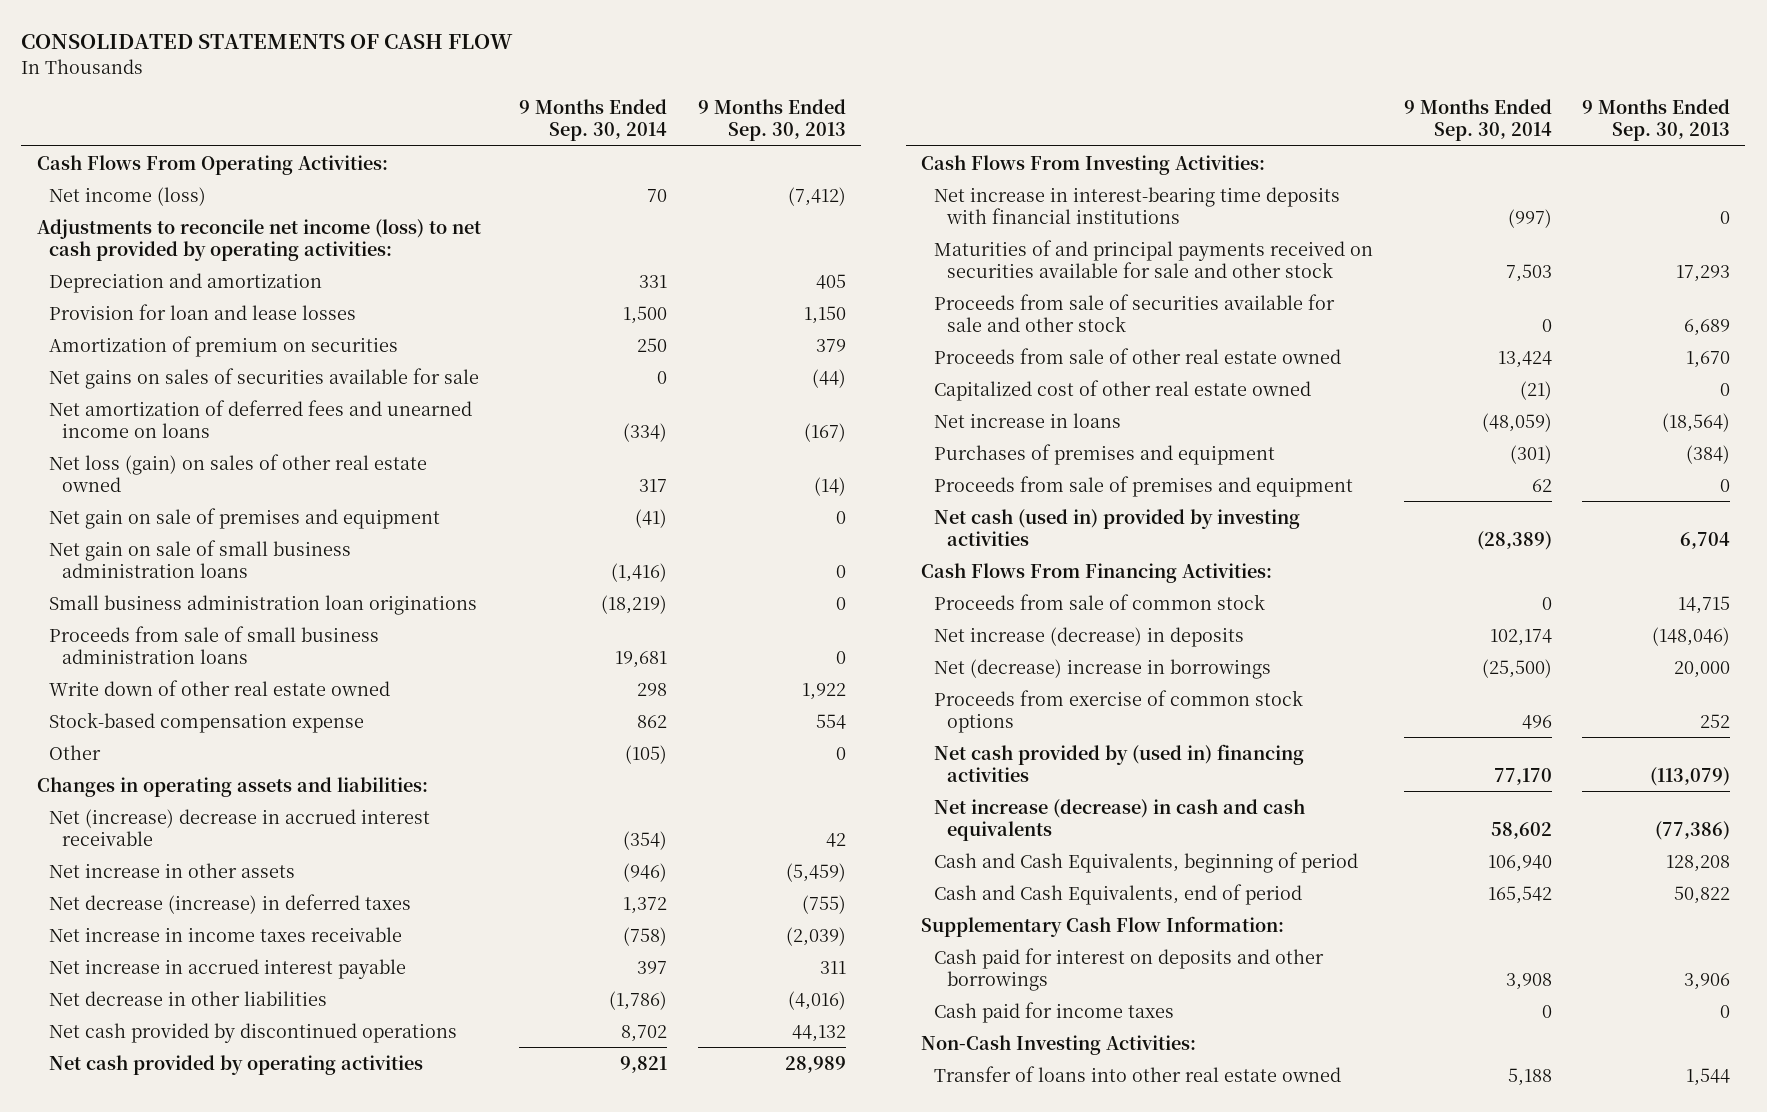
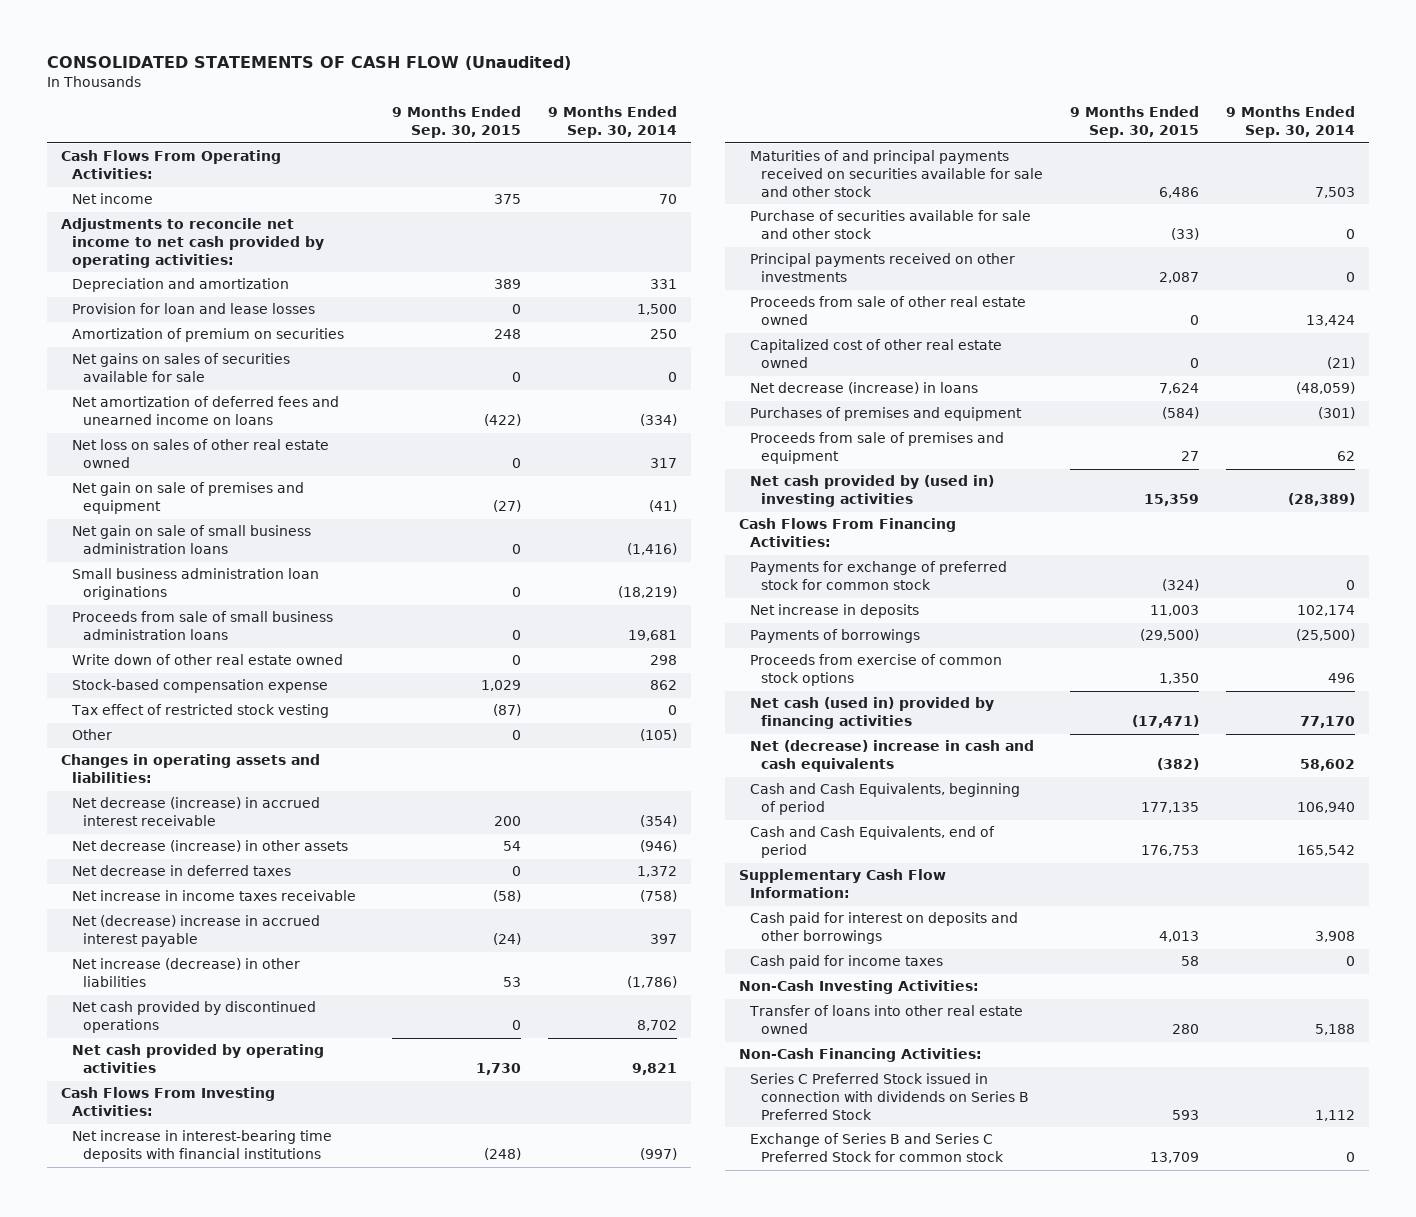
[21,34,514,50] CONSOLIDATED STATEMENTS OF CASH FLOW -> [47,56,572,71] CONSOLIDATED STATEMENTS OF CASH FLOW (Unaudited)
[697,99,846,142] 9 Months Ended Sep. 30, 2013 -> none
none -> [392,106,522,139] 9 Months Ended Sep. 30, 2015
[49,186,207,206] Net income (loss) -> [71,193,153,205] Net income
[36,218,481,261] Adjustments to reconcile net income (loss) to net cash provided by operating activities: -> [60,218,324,268] Adjustments to reconcile net income to net cash provided by operating activities:
[49,453,428,492] Net loss (gain) on sales of other real estate owned -> [71,439,329,468] Net loss on sales of other real estate owned
none -> [70,704,329,719] Tax effect of restricted stock vesting
[49,808,431,846] Net (increase) decrease in accrued interest receivable -> [71,797,320,826] Net decrease (increase) in accrued interest receivable
[49,862,296,878] Net increase in other assets -> [71,840,348,853] Net decrease (increase) in other assets
[49,893,412,914] Net decrease (increase) in deferred taxes -> [71,865,291,877] Net decrease in deferred taxes
[49,958,407,979] Net increase in accrued interest payable -> [71,915,320,947] Net (decrease) increase in accrued interest payable
[49,990,328,1006] Net decrease in other liabilities -> [71,958,300,987] Net increase (decrease) in other liabilities
[933,293,1335,332] Proceeds from sale of securities available for sale and other stock -> [749,210,1031,239] Purchase of securities available for sale and other stock
none -> [749,253,1015,282] Principal payments received on other investments
[933,412,1121,428] Net increase in loans -> [749,382,978,395] Net decrease (increase) in loans
[933,508,1300,546] Net cash (used in) provided by investing activities -> [749,475,994,507] Net cash provided by (used in) investing activities
[933,593,1265,610] Proceeds from sale of common stock -> none
none -> [749,561,1007,590] Payments for exchange of preferred stock for common stock
[933,626,1244,647] Net increase (decrease) in deposits -> [749,604,919,619] Net increase in deposits
[933,658,1271,679] Net (decrease) increase in borrowings -> [749,629,920,644] Payments of borrowings
[933,743,1304,782] Net cash provided by (used in) financing activities -> [749,697,994,729] Net cash (used in) provided by financing activities
[933,798,1305,841] Net increase (decrease) in cash and cash equivalents -> [749,740,1034,772] Net (decrease) increase in cash and cash equivalents
none -> [738,1048,982,1063] Non-Cash Financing Activities:
none -> [749,1073,1029,1120] Series C Preferred Stock issued in connection with dividends on Series B Preferred Stock
none -> [749,1133,1004,1162] Exchange of Series B and Series C Preferred Stock for common stock

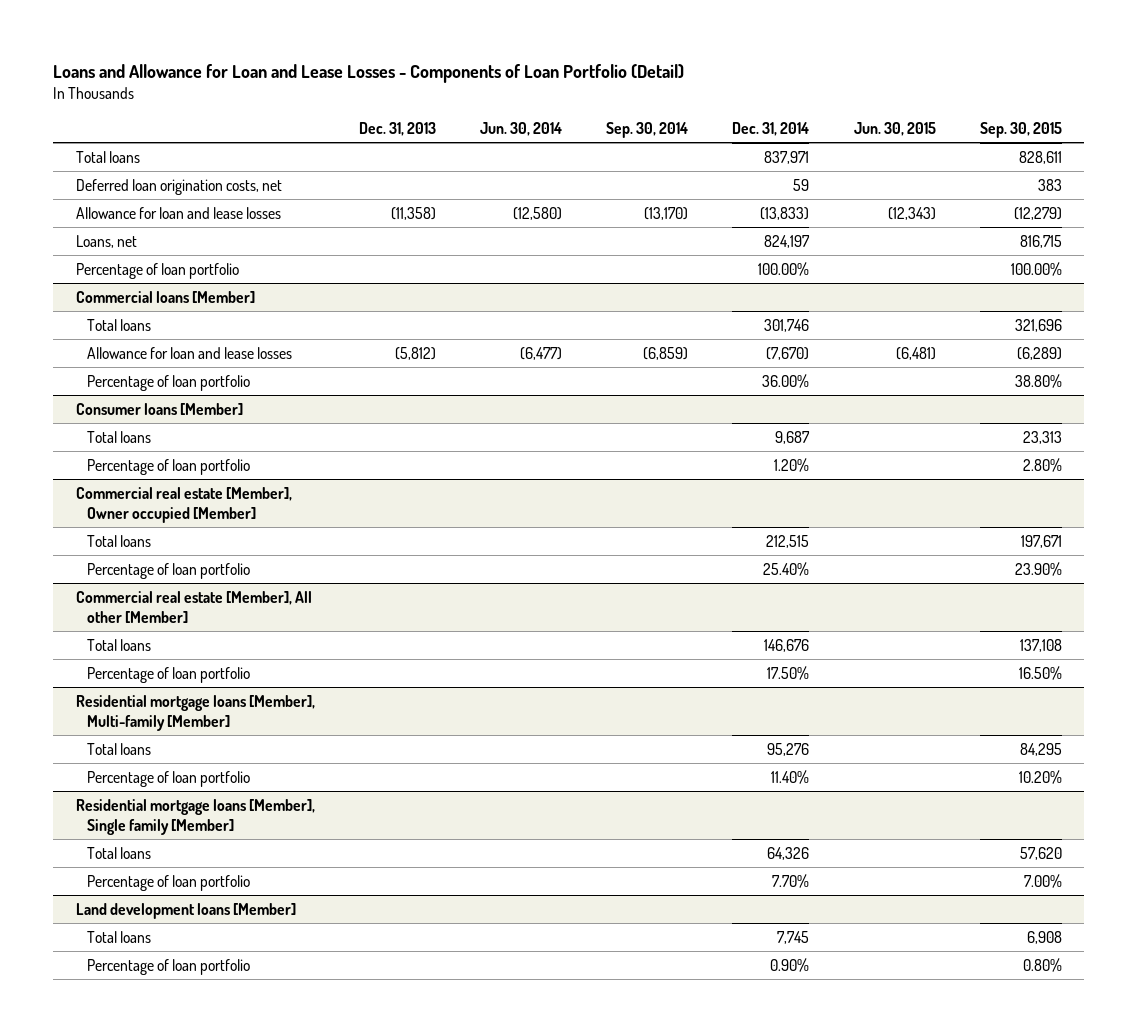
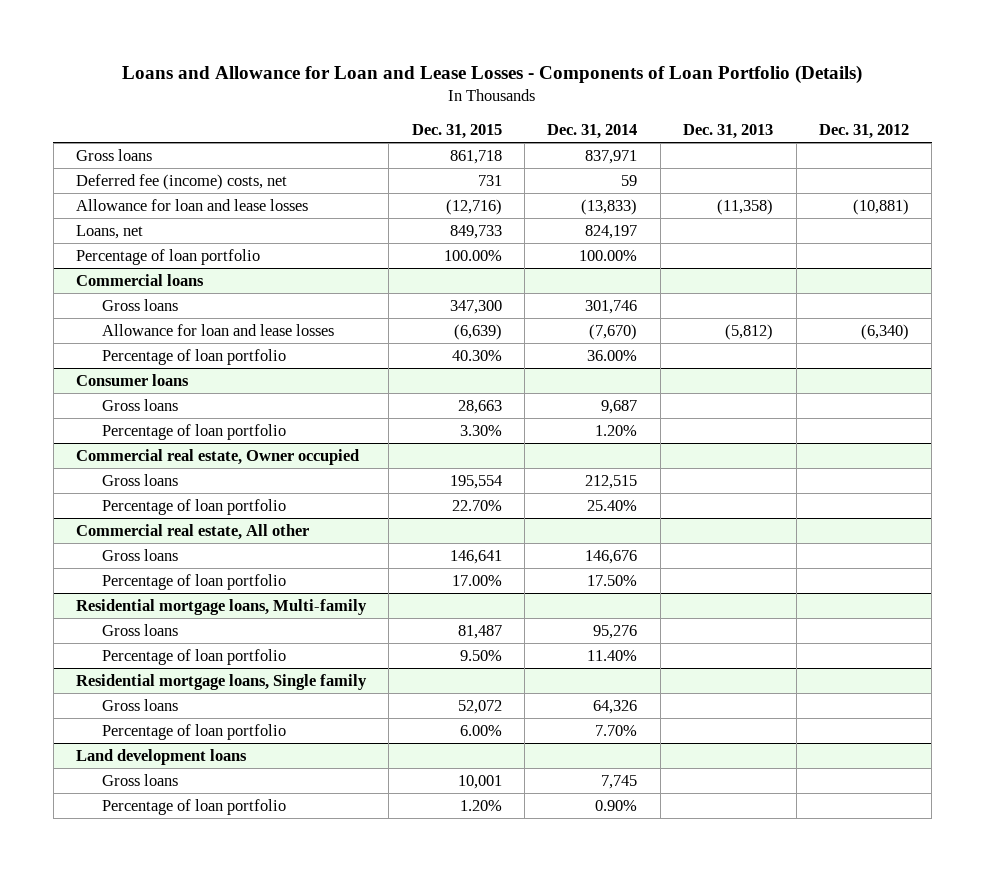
[53,63,685,83] Loans and Allowance for Loan and Lease Losses - Components of Loan Portfolio (Detail) -> [122,64,863,84] Loans and Allowance for Loan and Lease Losses - Components of Loan Portfolio (Details)
[479,122,562,137] Jun. 30, 2014 -> none
[606,122,689,139] Sep. 30, 2014 -> none
[853,122,936,137] Jun. 30, 2015 -> none
[979,122,1062,139] Sep. 30, 2015 -> none
none -> [411,124,502,140] Dec. 31, 2015
none -> [818,124,909,140] Dec. 31, 2012
[75,178,282,195] Deferred loan origination costs, net -> none
[75,150,140,163] Total loans -> [75,148,152,161] Gross loans
none -> [75,173,287,190] Deferred fee (income) costs, net
[75,290,255,303] Commercial loans [Member] -> [75,273,204,286] Commercial loans
[86,318,151,331] Total loans -> [102,298,179,311] Gross loans
[75,402,243,415] Consumer loans [Member] -> [75,373,189,386] Consumer loans
[86,430,151,443] Total loans -> [102,398,179,411] Gross loans
[75,486,292,523] Commercial real estate [Member], Owner occupied [Member] -> [75,448,359,465] Commercial real estate, Owner occupied
[86,534,151,547] Total loans -> [102,473,179,486] Gross loans
[75,590,312,623] Commercial real estate [Member], All other [Member] -> [75,523,309,540] Commercial real estate, All other
[86,638,151,651] Total loans -> [102,548,179,561] Gross loans
[75,694,315,731] Residential mortgage loans [Member], Multi-family [Member] -> [75,598,367,615] Residential mortgage loans, Multi-family
[86,742,151,755] Total loans -> [102,623,179,636] Gross loans
[75,798,315,835] Residential mortgage loans [Member], Single family [Member] -> [75,673,367,690] Residential mortgage loans, Single family
[86,846,151,859] Total loans -> [102,698,179,711] Gross loans
[75,902,296,919] Land development loans [Member] -> [75,748,247,765] Land development loans
[86,930,151,943] Total loans -> [102,773,179,786] Gross loans

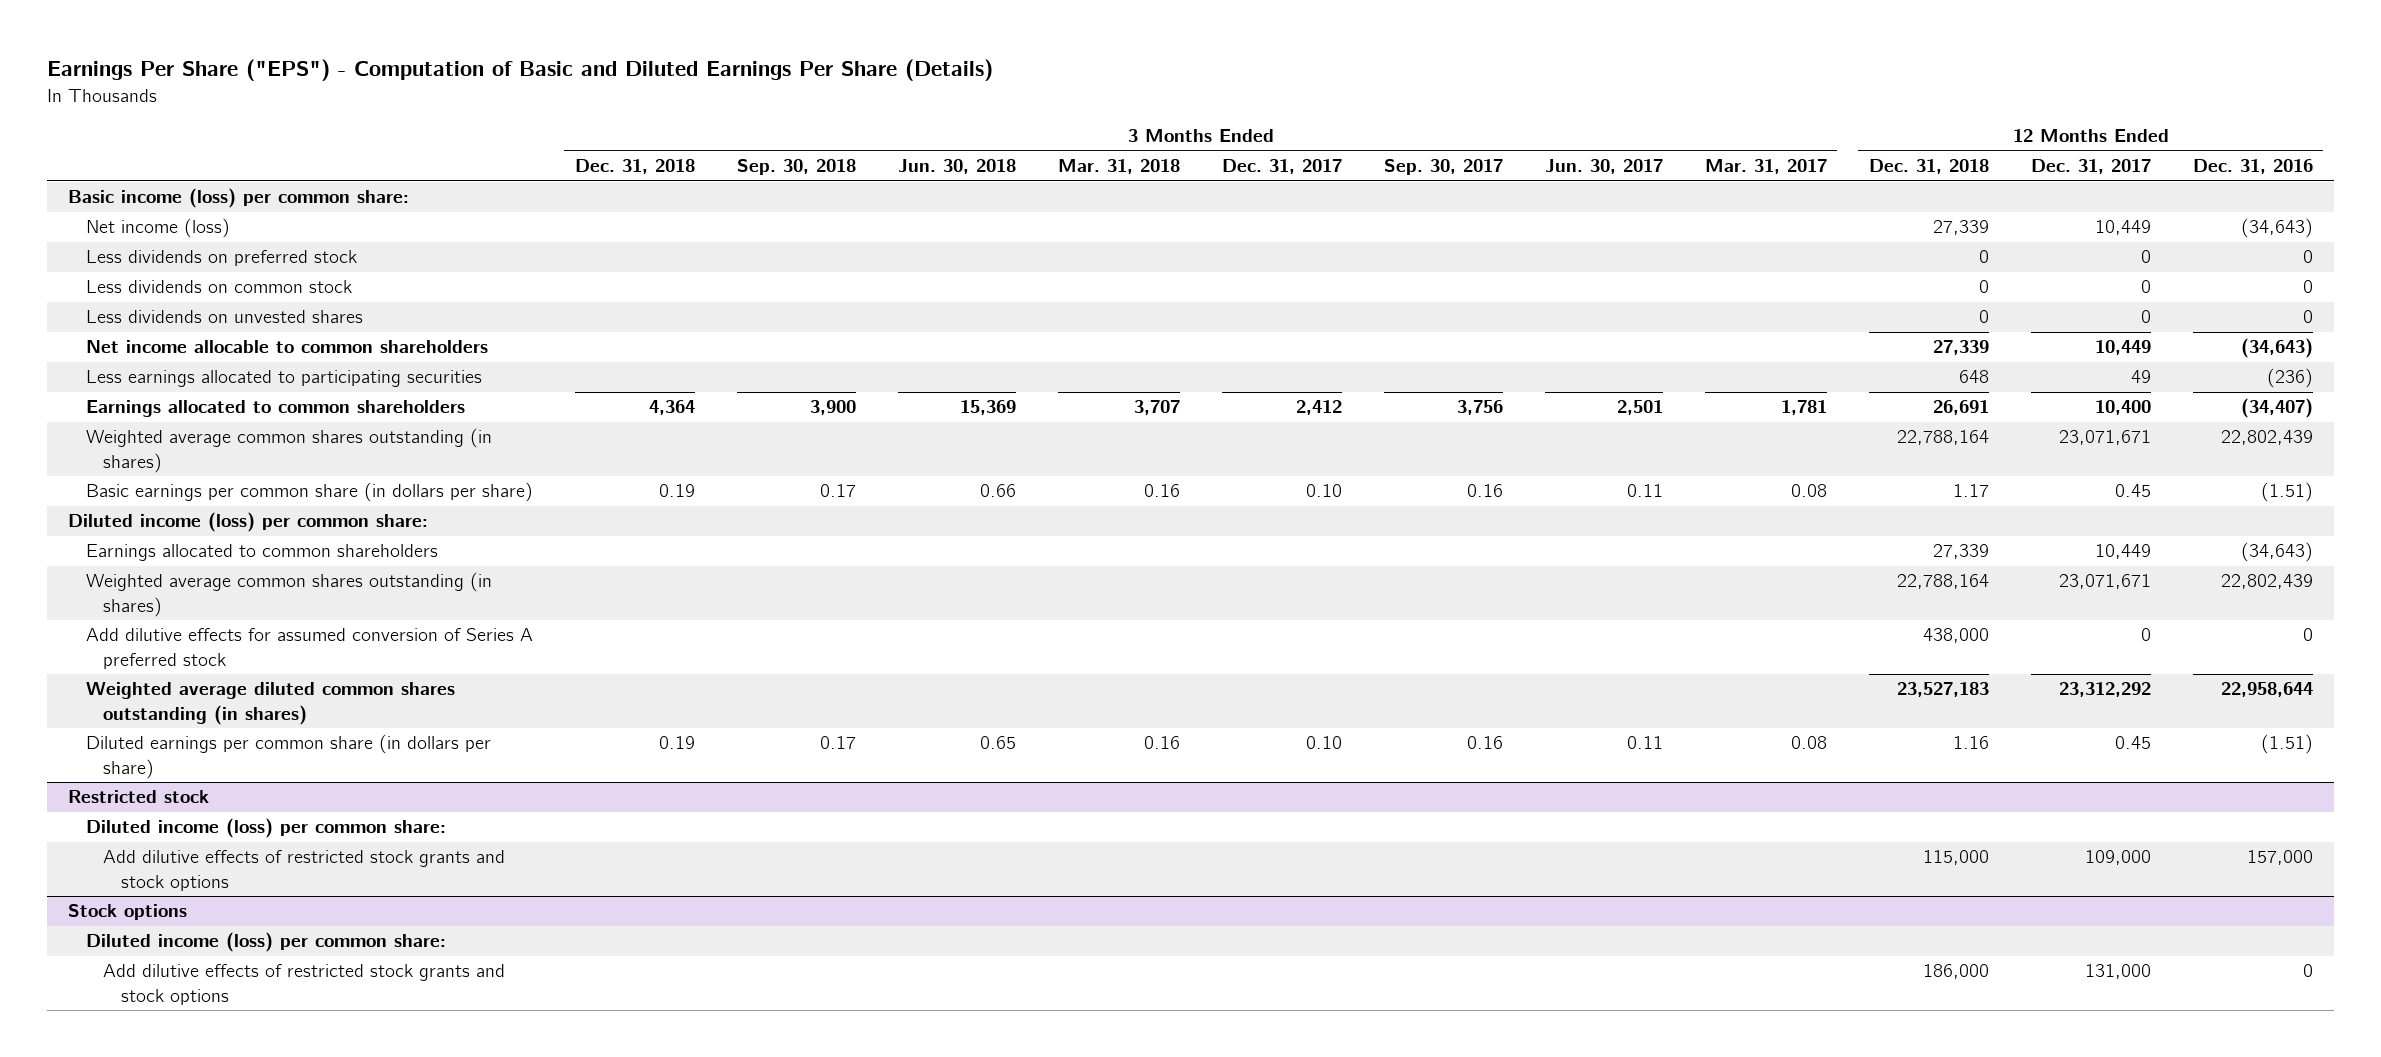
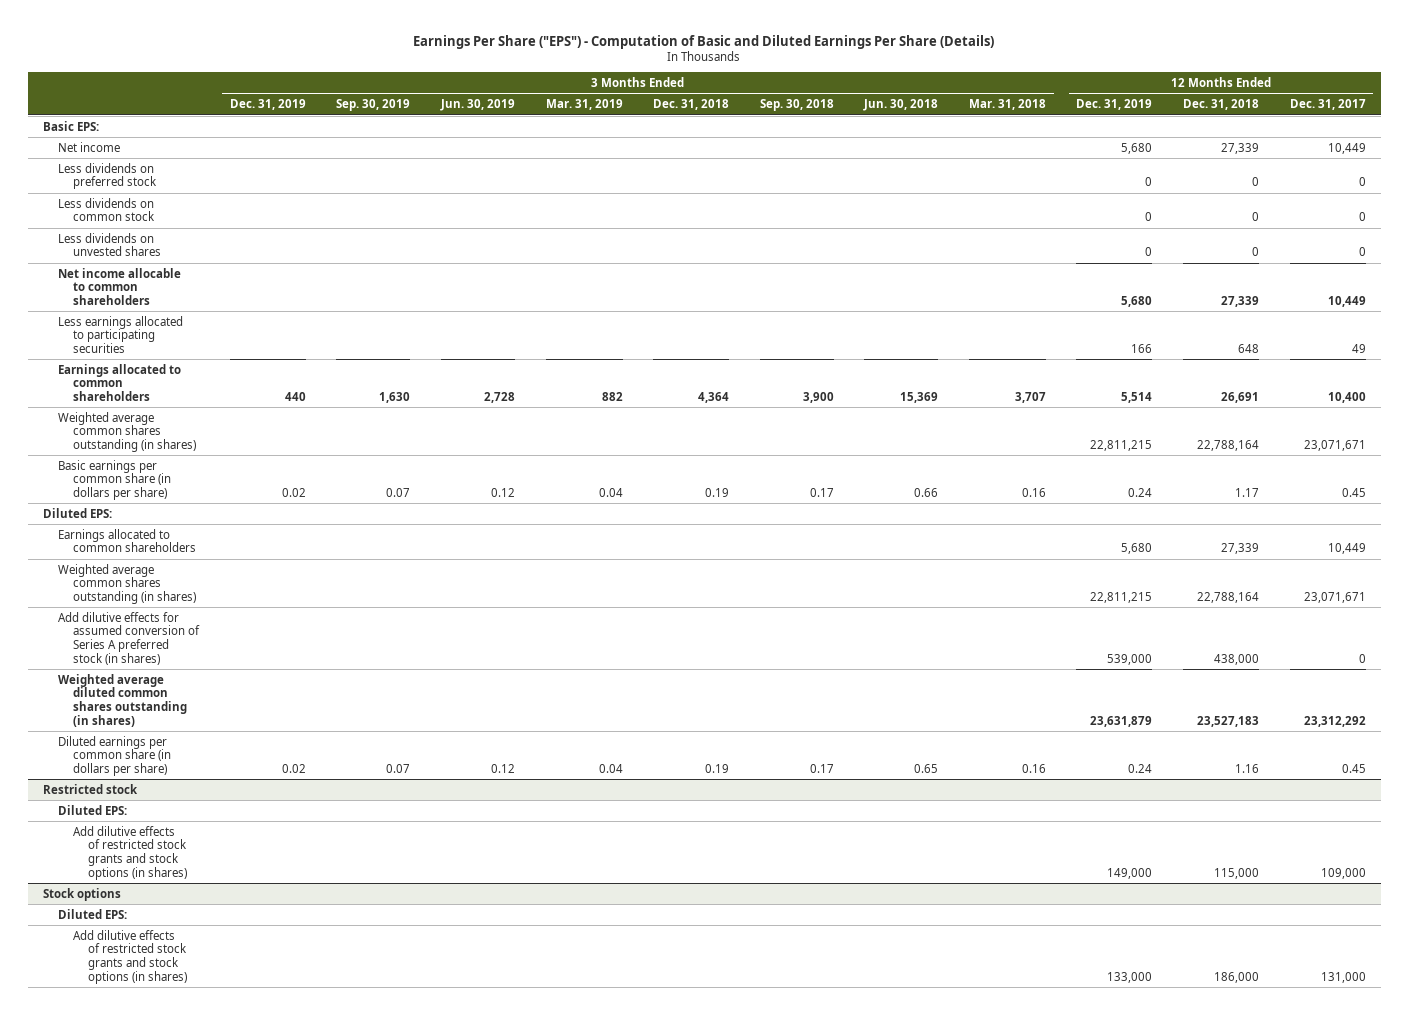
[1221,158,1342,174] Dec. 31, 2017 -> none
[1383,158,1503,175] Sep. 30, 2017 -> none
[1544,158,1663,174] Jun. 30, 2017 -> none
[1704,158,1827,174] Mar. 31, 2017 -> none
[2192,158,2313,174] Dec. 31, 2016 -> none
none -> [229,99,306,111] Dec. 31, 2019
none -> [336,99,411,112] Sep. 30, 2019
none -> [439,99,515,112] Jun. 30, 2019
none -> [545,99,623,111] Mar. 31, 2019
none -> [1076,99,1153,111] Dec. 31, 2019
[68,188,410,209] Basic income (loss) per common share: -> [43,120,100,131] Basic EPS:
[85,218,230,239] Net income (loss) -> [58,141,121,152] Net income
[68,512,429,533] Diluted income (loss) per common share: -> [43,507,113,518] Diluted EPS:
[85,628,533,669] Add dilutive effects for assumed conversion of Series A preferred stock -> [58,611,201,665] Add dilutive effects for assumed conversion of Series A preferred stock (in shares)
[85,818,446,839] Diluted income (loss) per common share: -> [58,804,128,815] Diluted EPS:
[103,850,506,891] Add dilutive effects of restricted stock grants and stock options -> [73,825,188,880] Add dilutive effects of restricted stock grants and stock options (in shares)
[85,932,446,953] Diluted income (loss) per common share: -> [58,908,128,919] Diluted EPS:
[103,964,506,1005] Add dilutive effects of restricted stock grants and stock options -> [73,929,188,984] Add dilutive effects of restricted stock grants and stock options (in shares)

